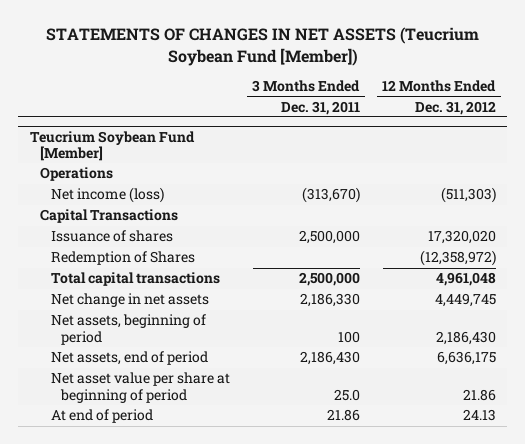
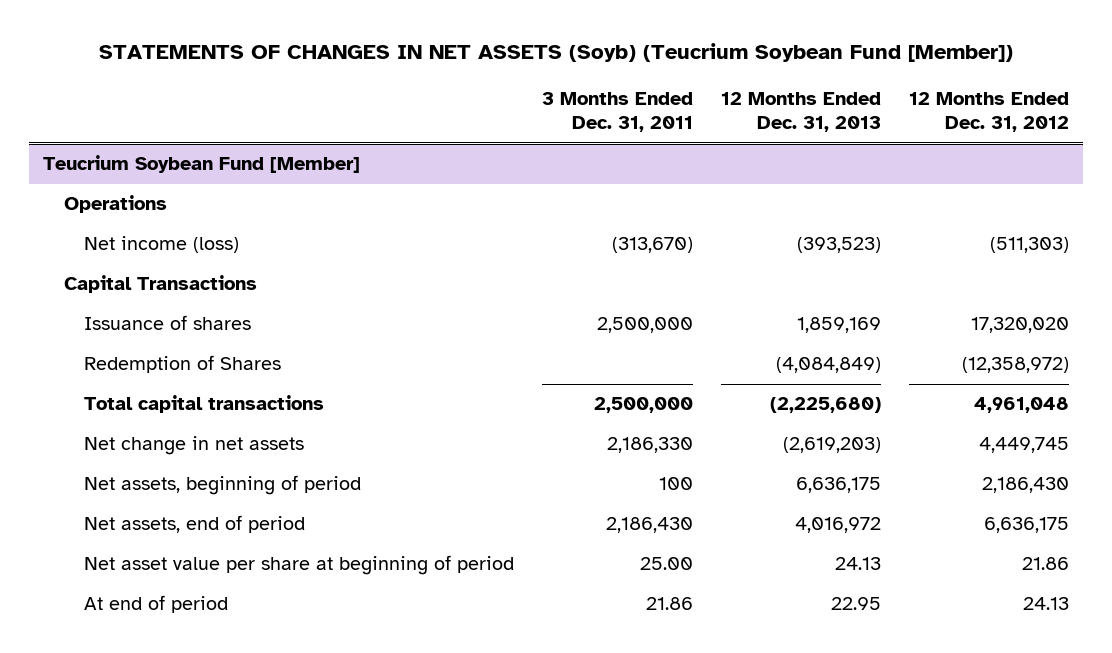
[45,27,479,66] STATEMENTS OF CHANGES IN NET ASSETS (Teucrium Soybean Fund [Member]) -> [98,42,1013,62] STATEMENTS OF CHANGES IN NET ASSETS (Soyb) (Teucrium Soybean Fund [Member])
none -> [721,91,882,133] 12 Months Ended Dec. 31, 2013
[333,388,360,401] 25.0 -> [640,557,694,571] 25.00

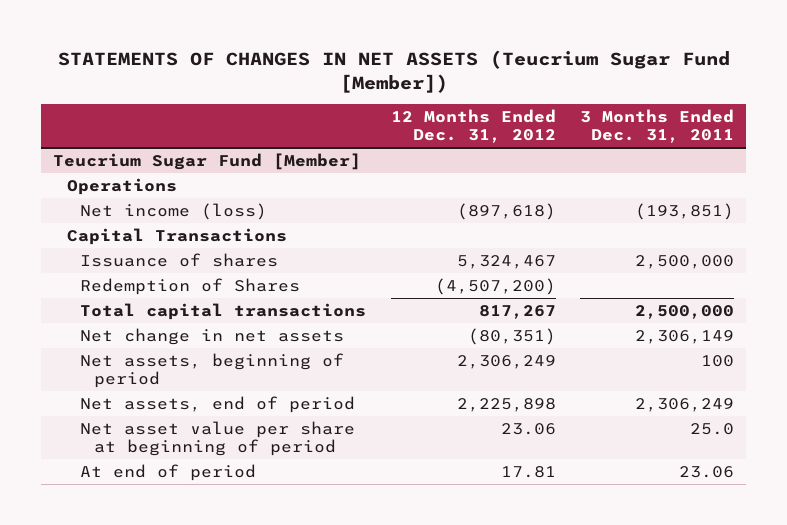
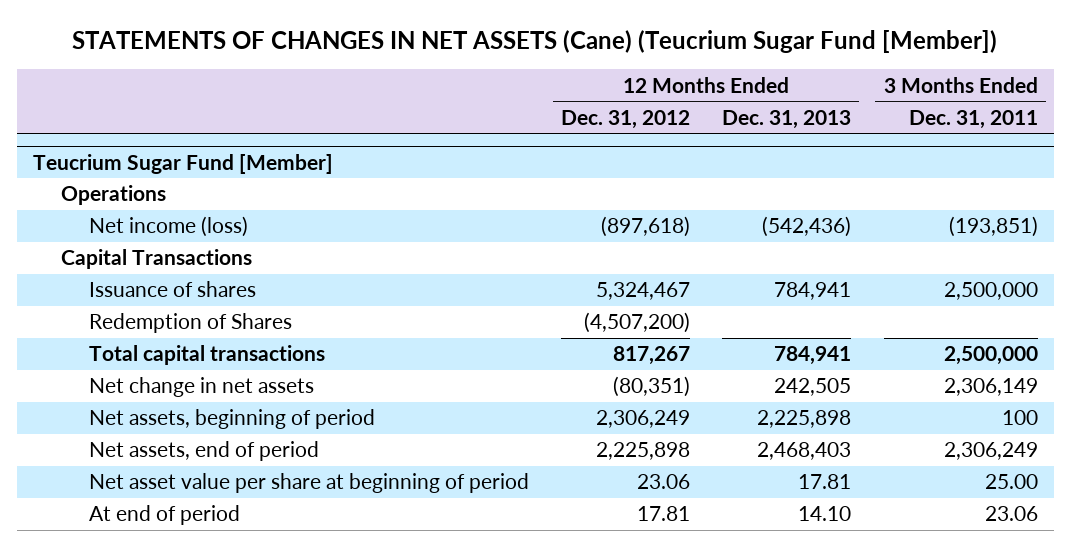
[57,50,730,93] STATEMENTS OF CHANGES IN NET ASSETS (Teucrium Sugar Fund [Member]) -> [72,29,998,53] STATEMENTS OF CHANGES IN NET ASSETS (Cane) (Teucrium Sugar Fund [Member])
none -> [722,109,852,129] Dec. 31, 2013
[689,422,734,435] 25.0 -> [984,474,1038,490] 25.00

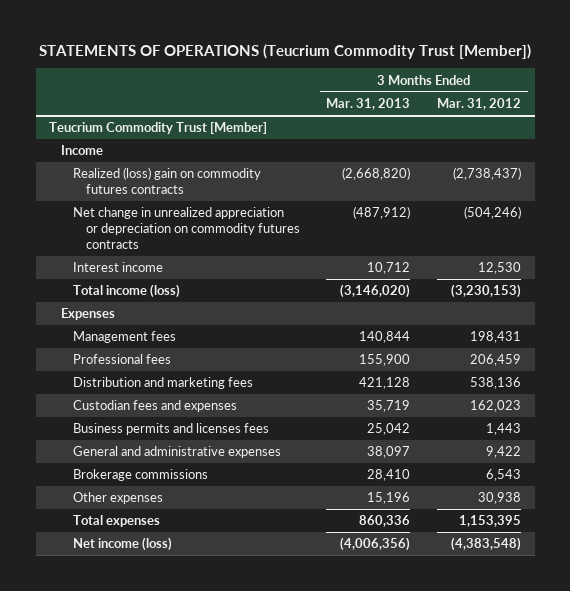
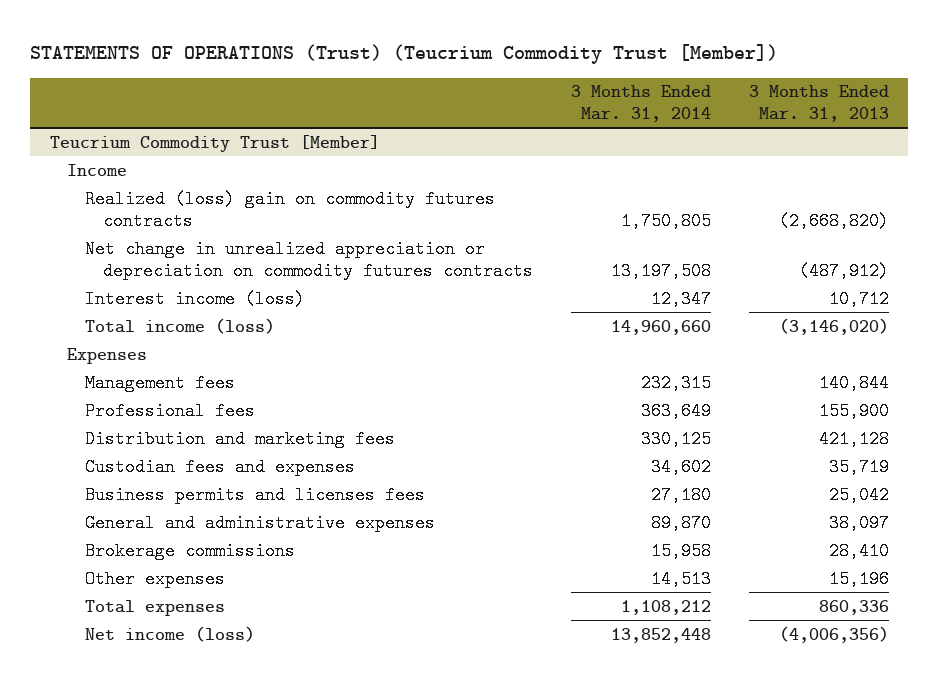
[39,43,532,59] STATEMENTS OF OPERATIONS (Teucrium Commodity Trust [Member]) -> [30,44,779,65] STATEMENTS OF OPERATIONS (Trust) (Teucrium Commodity Trust [Member])
[437,98,522,111] Mar. 31, 2012 -> none
none -> [570,85,711,123] 3 Months Ended Mar. 31, 2014
[73,262,164,273] Interest income -> [85,289,306,308] Interest income (loss)

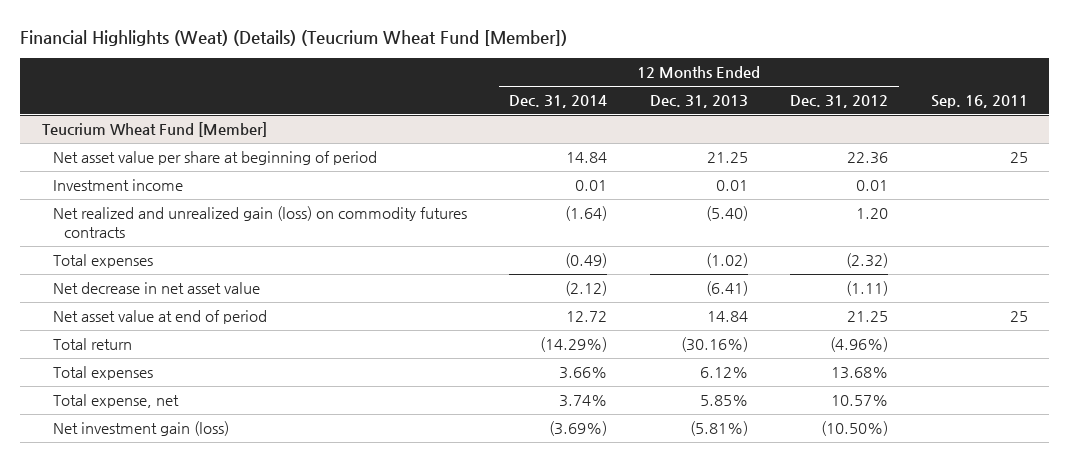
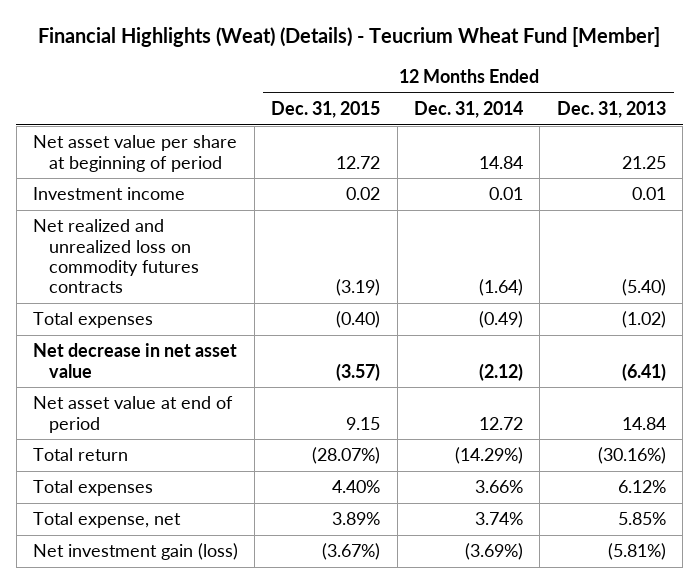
[20,30,568,47] Financial Highlights (Weat) (Details) (Teucrium Wheat Fund [Member]) -> [38,27,661,48] Financial Highlights (Weat) (Details) - Teucrium Wheat Fund [Member]
[790,95,889,109] Dec. 31, 2012 -> none
[931,95,1029,109] Sep. 16, 2011 -> none
none -> [271,100,381,118] Dec. 31, 2015
[41,122,267,138] Teucrium Wheat Fund [Member] -> none
[52,206,467,239] Net realized and unrealized gain (loss) on commodity futures contracts -> [32,219,200,294] Net realized and unrealized loss on commodity futures contracts

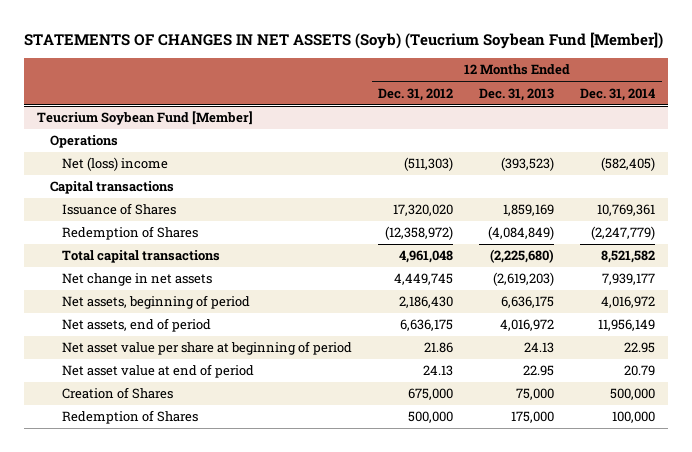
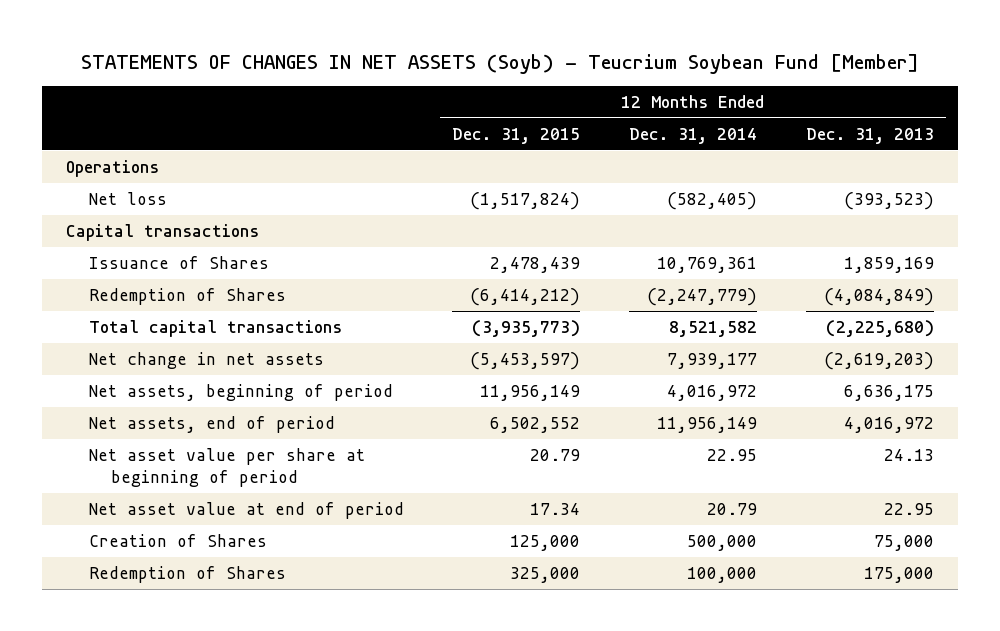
[24,31,664,49] STATEMENTS OF CHANGES IN NET ASSETS (Soyb) (Teucrium Soybean Fund [Member]) -> [81,53,920,74] STATEMENTS OF CHANGES IN NET ASSETS (Soyb) - Teucrium Soybean Fund [Member]
[378,87,454,101] Dec. 31, 2012 -> none
none -> [452,127,581,144] Dec. 31, 2015
[37,111,254,126] Teucrium Soybean Fund [Member] -> none
[62,157,169,172] Net (loss) income -> [88,191,167,205] Net loss

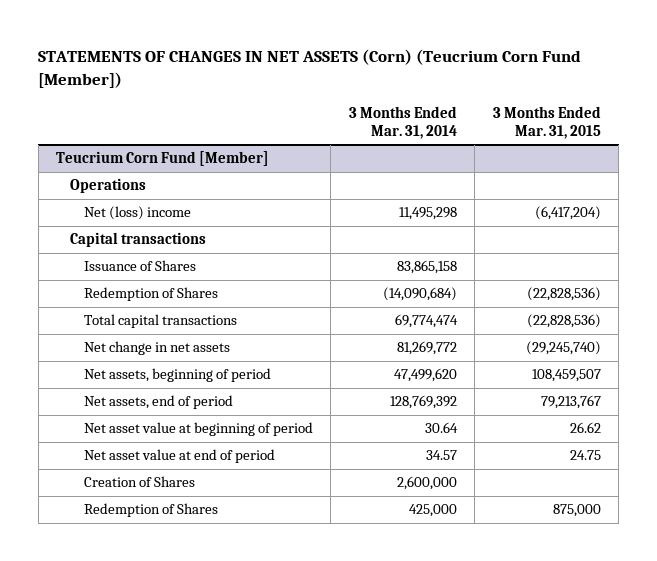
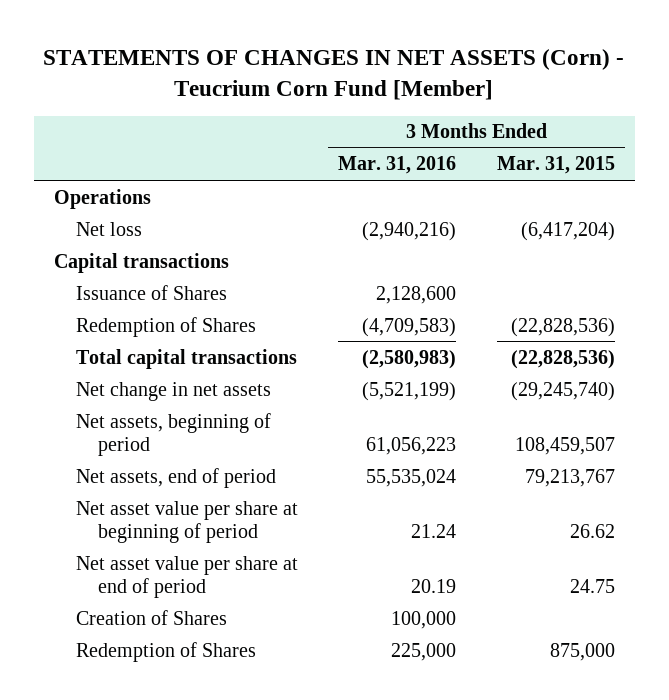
[38,48,582,88] STATEMENTS OF CHANGES IN NET ASSETS (Corn) (Teucrium Corn Fund [Member]) -> [43,49,625,100] STATEMENTS OF CHANGES IN NET ASSETS (Corn) - Teucrium Corn Fund [Member]
[348,106,457,140] 3 Months Ended Mar. 31, 2014 -> none
none -> [338,156,457,175] Mar. 31, 2016
[56,151,270,167] Teucrium Corn Fund [Member] -> none
[83,206,191,221] Net (loss) income -> [76,221,143,236] Net loss
[83,422,313,437] Net asset value at beginning of period -> [76,500,299,543] Net asset value per share at beginning of period
[83,449,275,464] Net asset value at end of period -> [76,555,299,598] Net asset value per share at end of period

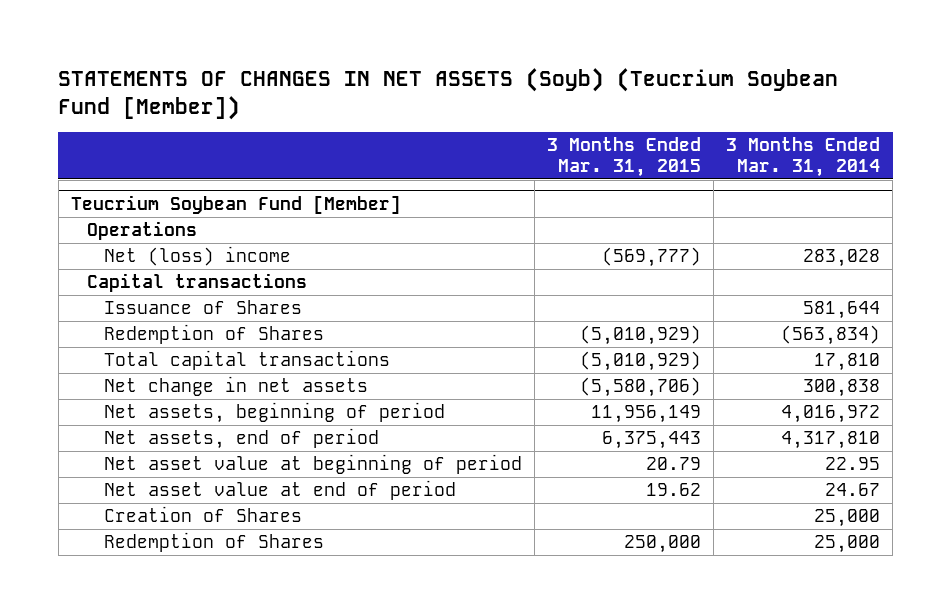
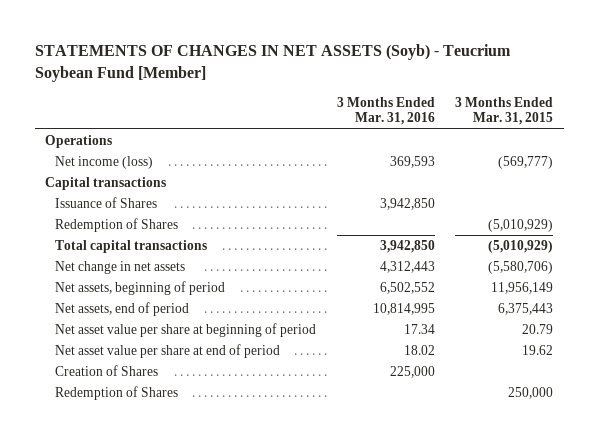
[58,67,839,120] STATEMENTS OF CHANGES IN NET ASSETS (Soyb) (Teucrium Soybean Fund [Member]) -> [35,44,512,82] STATEMENTS OF CHANGES IN NET ASSETS (Soyb) - Teucrium Soybean Fund [Member]
[726,137,881,177] 3 Months Ended Mar. 31, 2014 -> none
none -> [336,96,435,126] 3 Months Ended Mar. 31, 2016
[70,194,401,214] Teucrium Soybean Fund [Member] -> none
[103,246,291,267] Net (loss) income -> [55,156,154,170] Net income (loss)
[103,454,522,475] Net asset value at beginning of period -> [55,323,317,338] Net asset value per share at beginning of period
[103,480,456,501] Net asset value at end of period -> [55,344,281,359] Net asset value per share at end of period

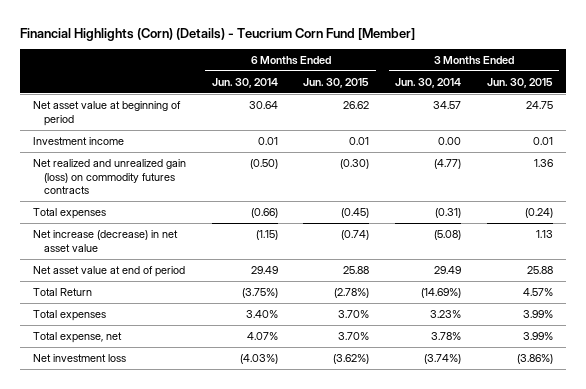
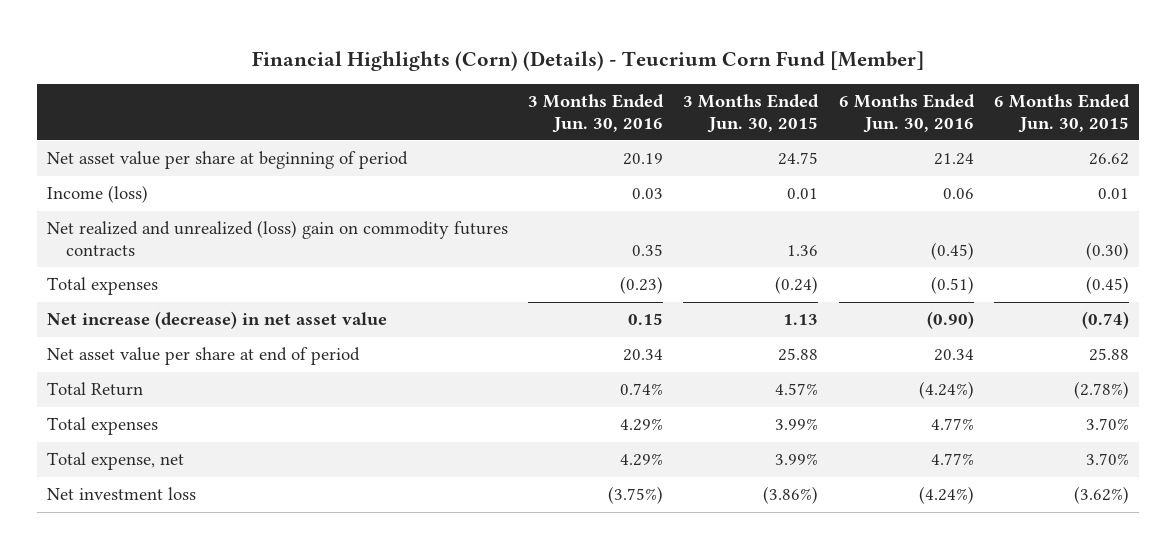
[211,77,278,88] Jun. 30, 2014 -> none
[395,77,462,88] Jun. 30, 2014 -> none
none -> [528,94,665,133] 3 Months Ended Jun. 30, 2016
none -> [838,94,975,133] 6 Months Ended Jun. 30, 2016
[33,101,182,126] Net asset value at beginning of period -> [47,151,409,170] Net asset value per share at beginning of period
[33,137,125,146] Investment income -> [47,185,149,204] Income (loss)
[33,159,187,195] Net realized and unrealized gain (loss) on commodity futures contracts -> [47,220,509,256] Net realized and unrealized (loss) gain on commodity futures contracts
[33,266,186,278] Net asset value at end of period -> [47,347,361,366] Net asset value per share at end of period

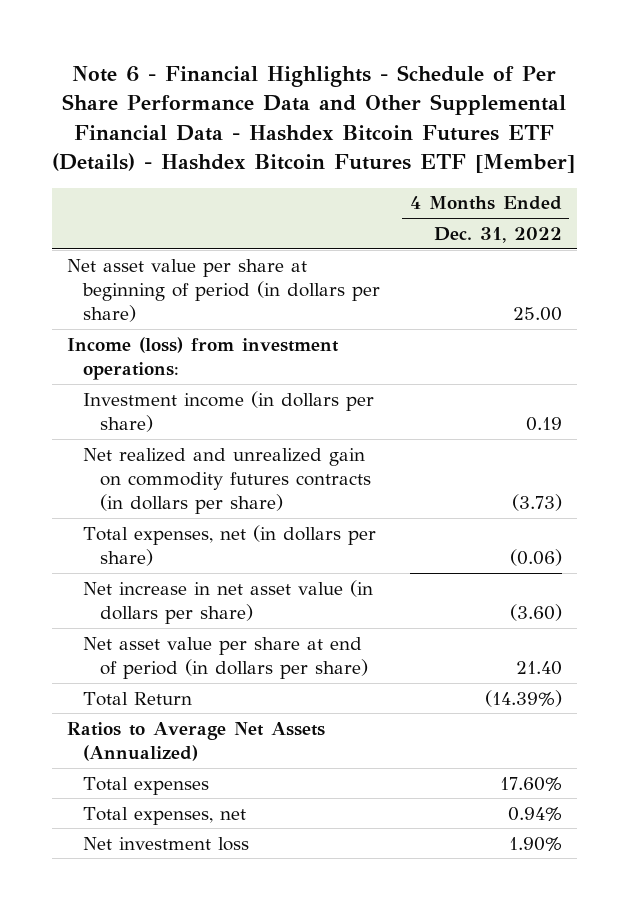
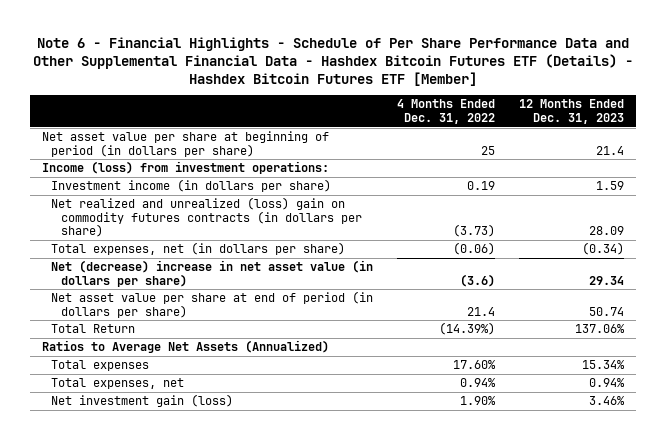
none -> [519,99,625,124] 12 Months Ended Dec. 31, 2023
[512,307,562,322] 25.00 -> [481,145,496,155] 25
[83,447,371,515] Net realized and unrealized gain on commodity futures contracts (in dollars per share) -> [51,197,362,237] Net realized and unrealized (loss) gain on commodity futures contracts (in dollars per share)
[83,579,374,625] Net increase in net asset value (in dollars per share) -> [51,260,374,287] Net (decrease) increase in net asset value (in dollars per share)
[509,604,562,622] (3.60) -> [460,273,496,287] (3.6)
[515,661,562,676] 21.40 -> [467,306,496,316] 21.4
[83,836,250,851] Net investment loss -> [51,394,234,408] Net investment gain (loss)

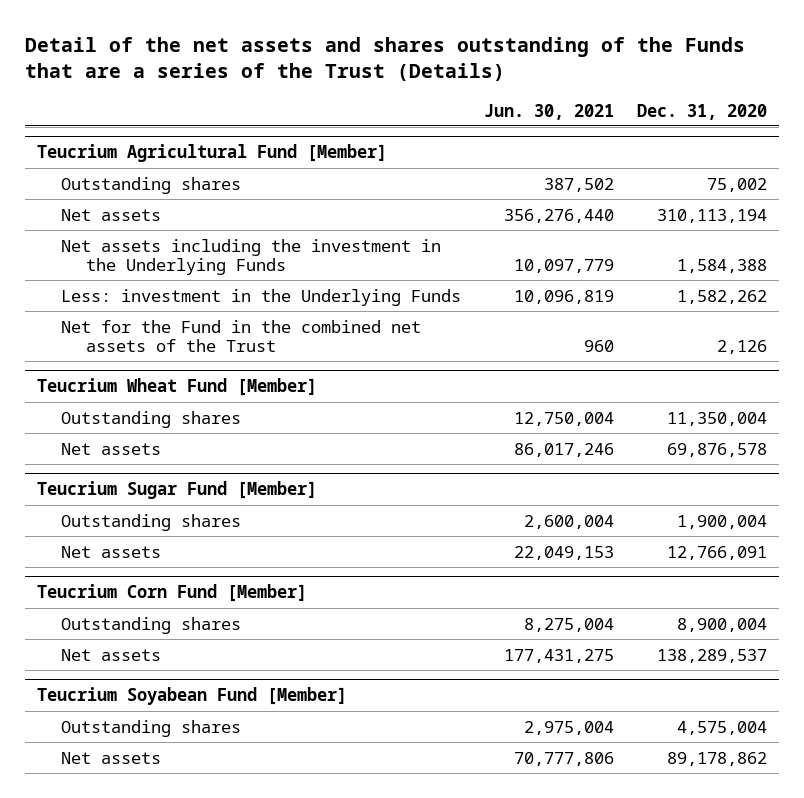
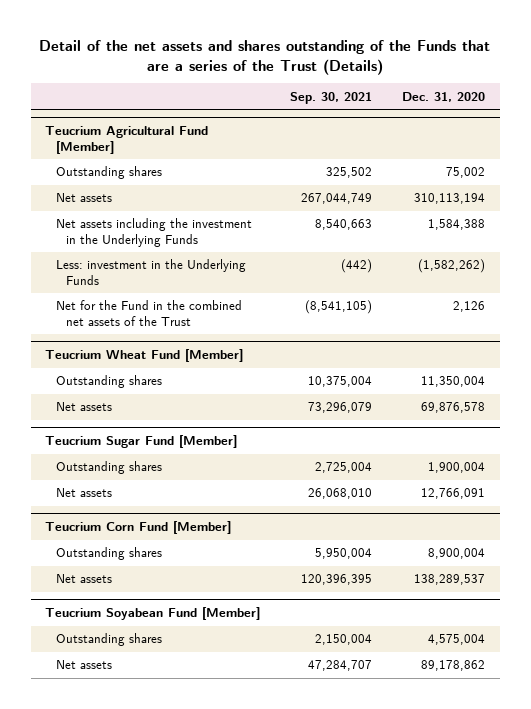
[484,103,615,120] Jun. 30, 2021 -> none
none -> [290,91,373,104] Sep. 30, 2021
[677,289,768,304] 1,582,262 -> [418,259,486,274] (1,582,262)

